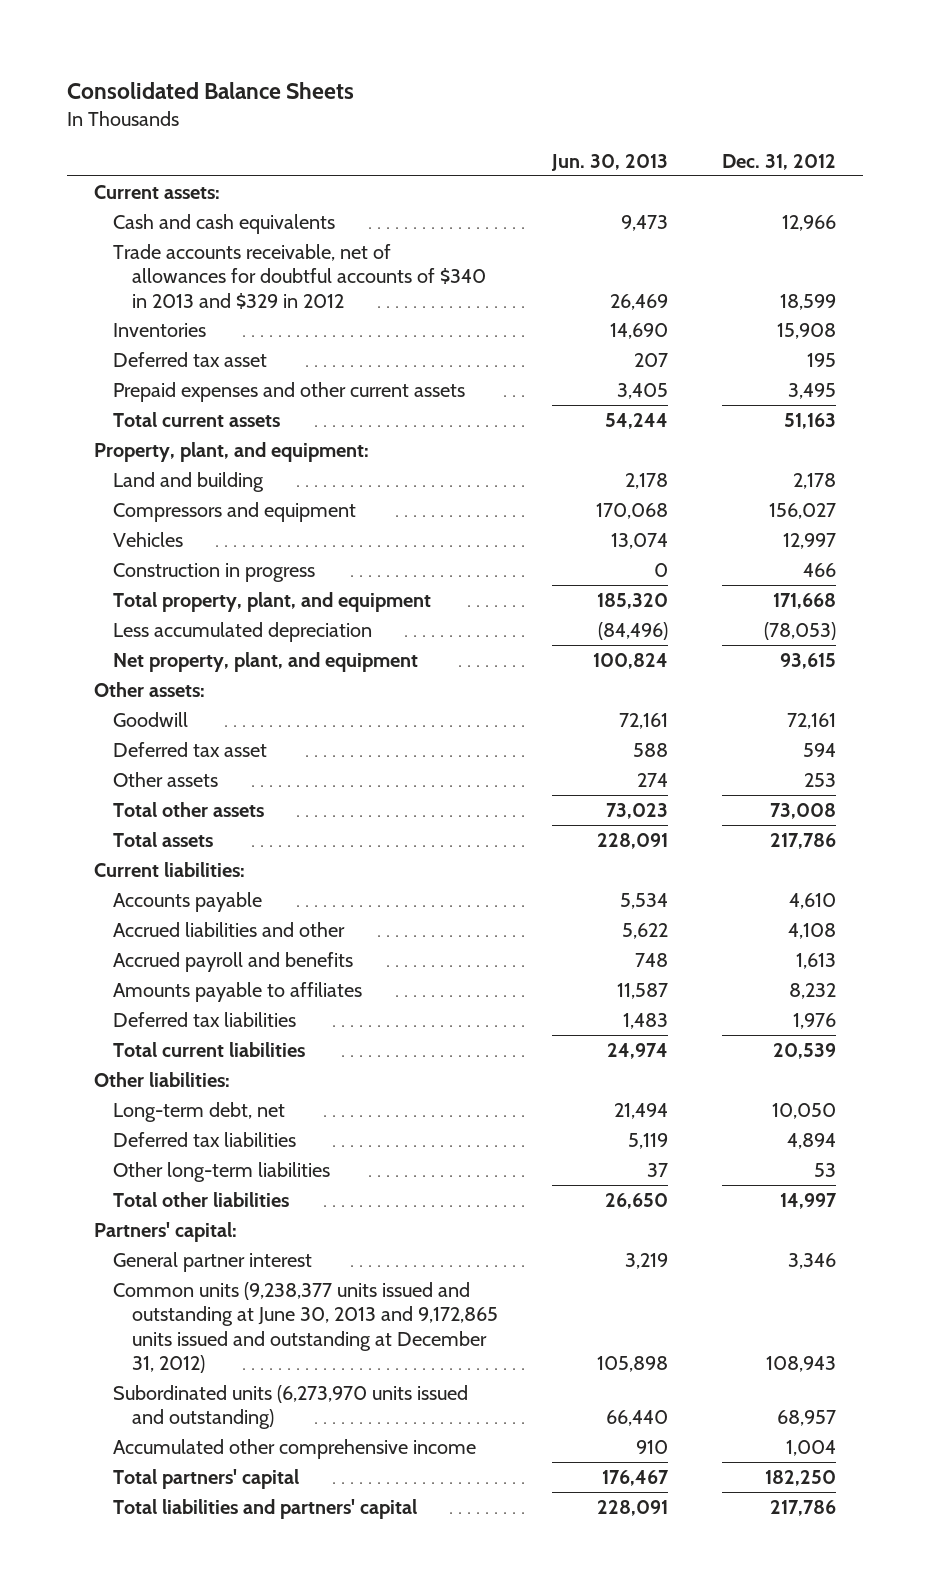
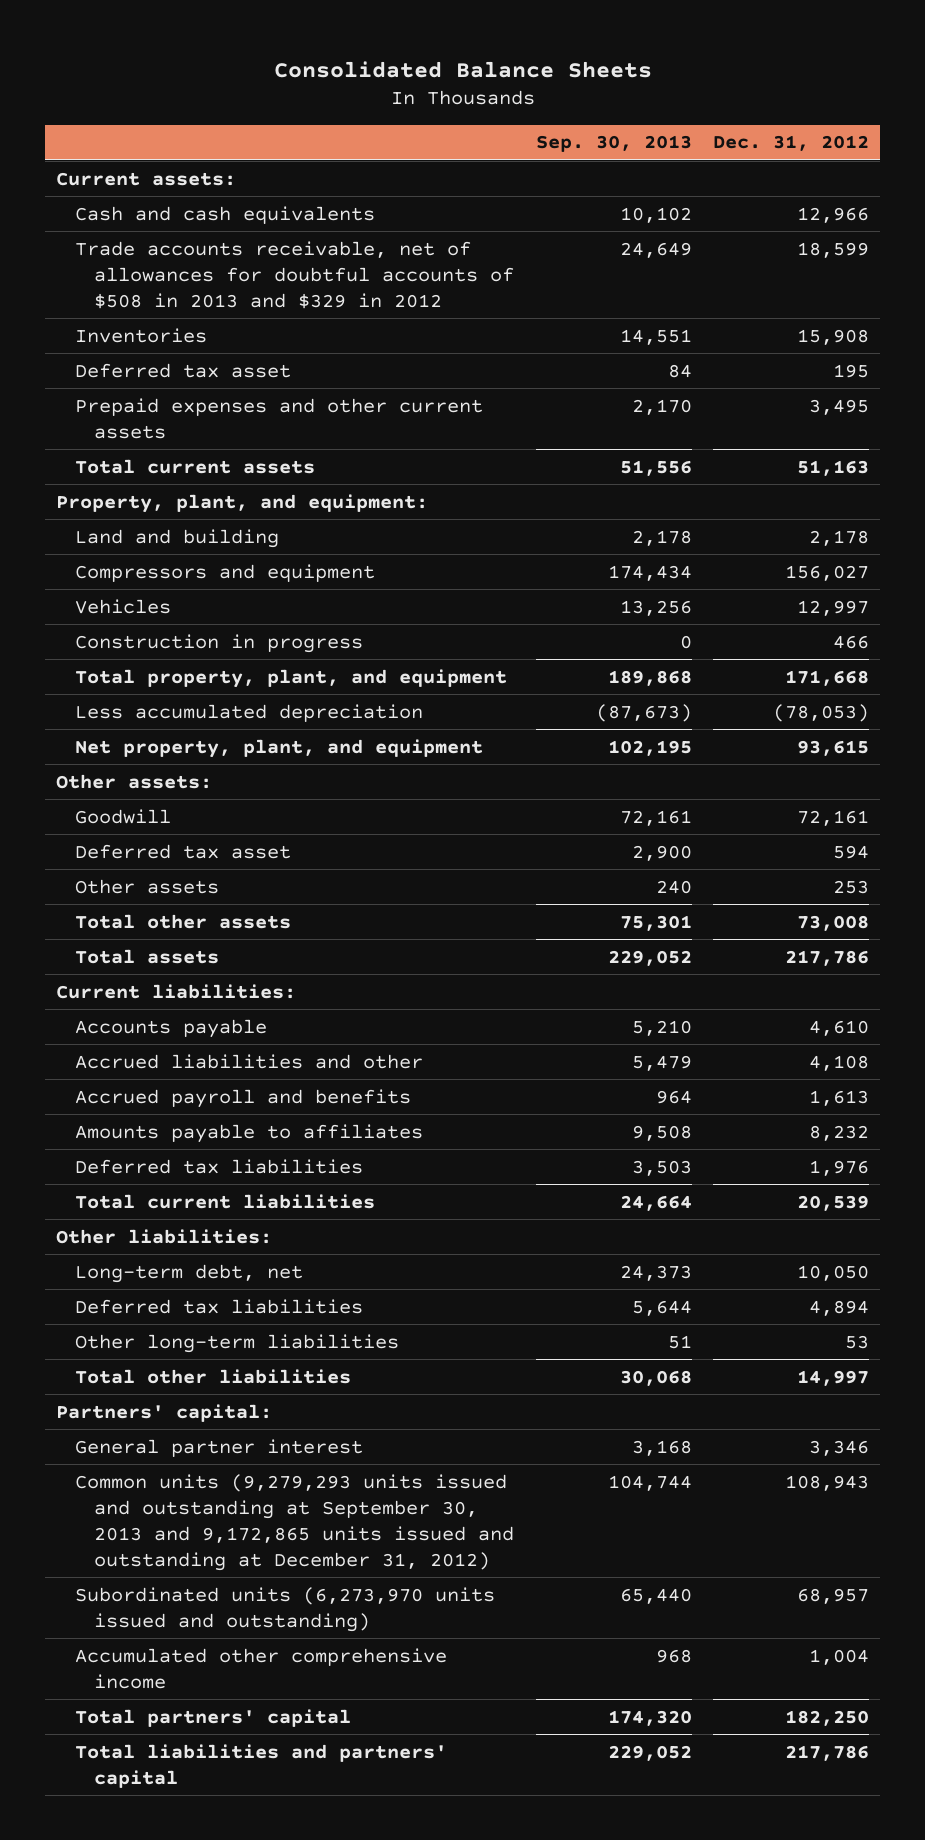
[551,153,669,171] Jun. 30, 2013 -> none
none -> [535,135,692,153] Sep. 30, 2013
[113,243,487,309] Trade accounts receivable, net of allowances for doubtful accounts of $340 in 2013 and $329 in 2012 -> [75,240,515,309] Trade accounts receivable, net of allowances for doubtful accounts of $508 in 2013 and $329 in 2012
[113,1281,499,1373] Common units (9,238,377 units issued and outstanding at June 30, 2013 and 9,172,865 units issued and outstanding at December 31, 2012) -> [75,1473,515,1571] Common units (9,279,293 units issued and outstanding at September 30, 2013 and 9,172,865 units issued and outstanding at December 31, 2012)

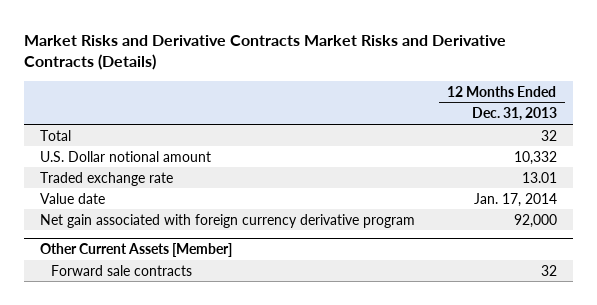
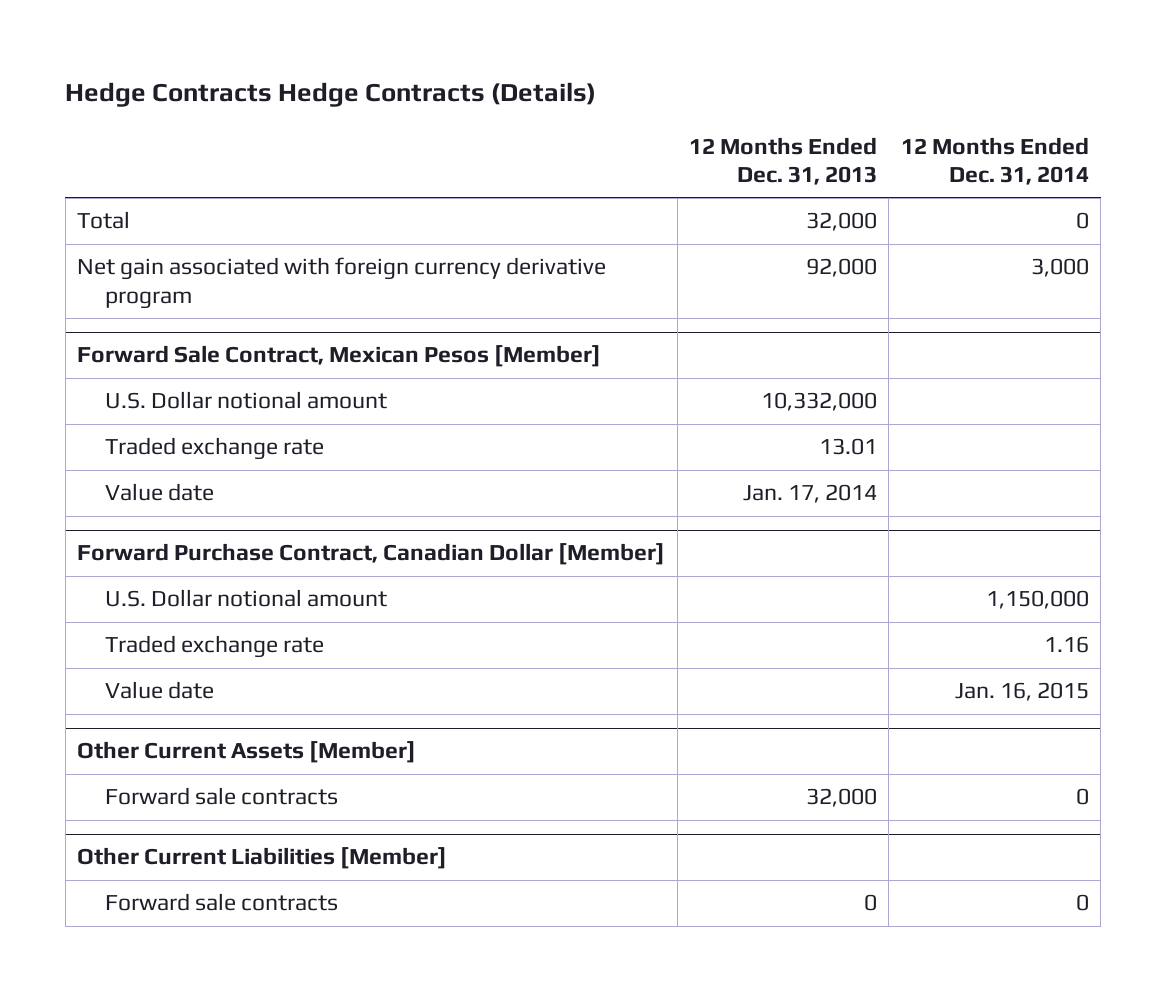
[24,34,507,71] Market Risks and Derivative Contracts Market Risks and Derivative Contracts (Details) -> [65,81,597,107] Hedge Contracts Hedge Contracts (Details)
none -> [900,136,1089,186] 12 Months Ended Dec. 31, 2014
[540,129,557,141] 32 -> [806,212,878,232] 32,000
[40,213,416,228] Net gain associated with foreign currency derivative program -> [77,257,607,309] Net gain associated with foreign currency derivative program
none -> [77,345,602,368] Forward Sale Contract, Mexican Pesos [Member]
[513,150,557,165] 10,332 -> [761,392,878,412] 10,332,000
none -> [77,543,666,566] Forward Purchase Contract, Canadian Dollar [Member]
none -> [104,589,387,608] U.S. Dollar notional amount
none -> [104,635,324,659] Traded exchange rate
none -> [104,681,214,700] Value date
[540,264,557,276] 32 -> [806,788,878,808] 32,000
none -> [77,847,448,870] Other Current Liabilities [Member]
none -> [104,893,338,912] Forward sale contracts

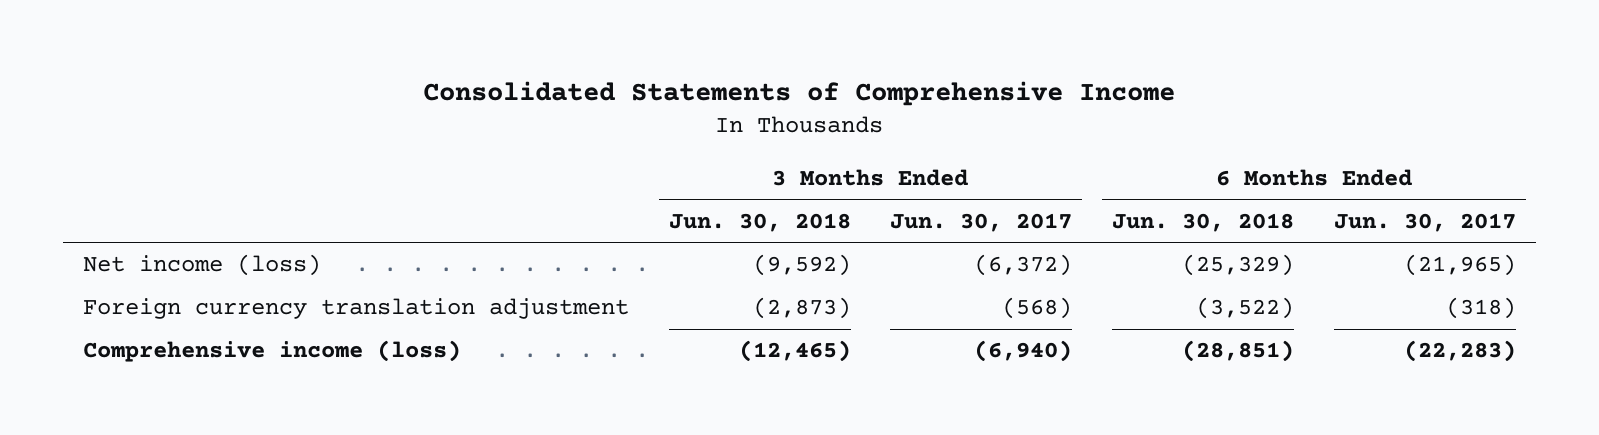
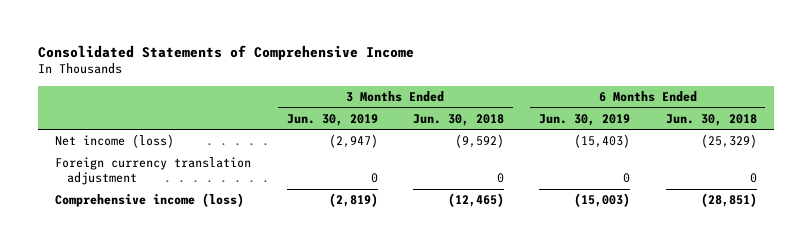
[890,212,1073,232] Jun. 30, 2017 -> none
[1333,212,1516,232] Jun. 30, 2017 -> none
none -> [286,113,378,126] Jun. 30, 2019
none -> [539,113,631,126] Jun. 30, 2019
[752,297,851,320] (2,873) -> [496,173,504,184] 0
[1196,297,1295,320] (3,522) -> [749,173,757,184] 0

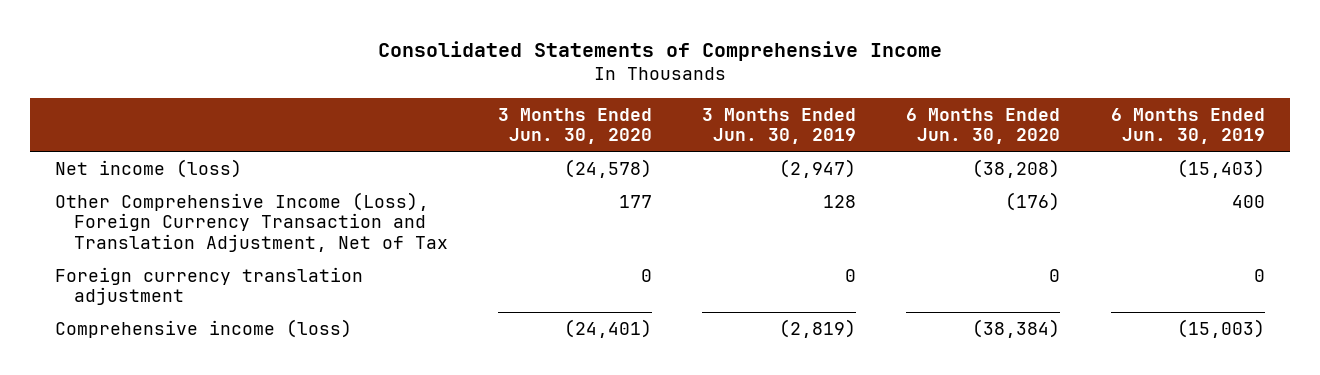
[412,113,504,126] Jun. 30, 2018 -> none
[665,113,757,126] Jun. 30, 2018 -> none
none -> [497,107,652,145] 3 Months Ended Jun. 30, 2020
none -> [906,107,1061,145] 6 Months Ended Jun. 30, 2020
none -> [54,191,448,252] Other Comprehensive Income (Loss), Foreign Currency Transaction and Translation Adjustment, Net of Tax

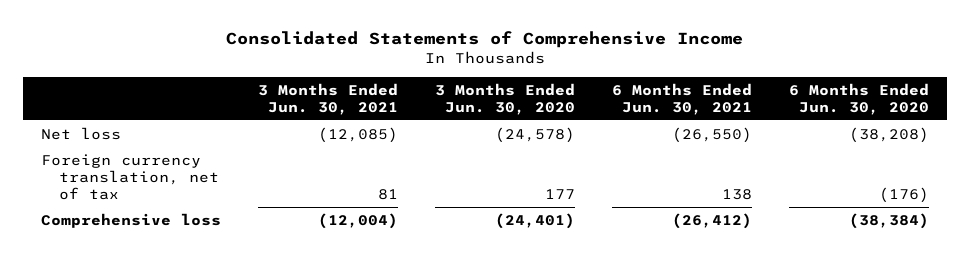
[702,107,857,145] 3 Months Ended Jun. 30, 2019 -> none
[1110,107,1265,145] 6 Months Ended Jun. 30, 2019 -> none
none -> [258,82,399,115] 3 Months Ended Jun. 30, 2021
none -> [611,82,752,115] 6 Months Ended Jun. 30, 2021
[54,266,363,306] Foreign currency translation adjustment -> none
[54,158,242,178] Net income (loss) -> [41,126,122,140] Net loss
[54,191,448,252] Other Comprehensive Income (Loss), Foreign Currency Transaction and Translation Adjustment, Net of Tax -> [41,153,219,200] Foreign currency translation, net of tax
[54,318,352,338] Comprehensive income (loss) -> [41,212,222,228] Comprehensive loss

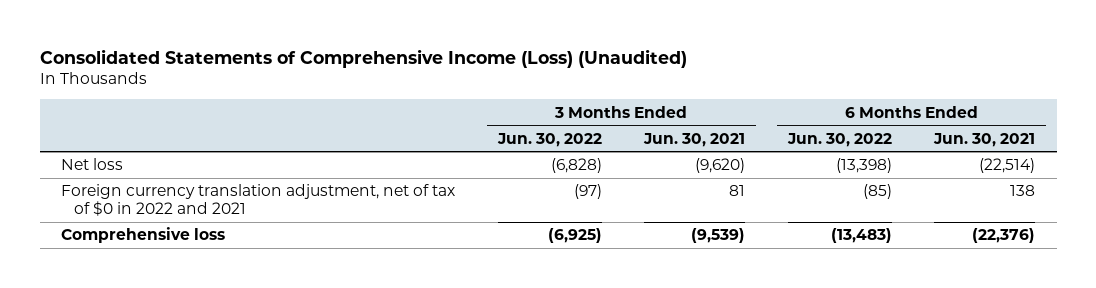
[225,31,743,49] Consolidated Statements of Comprehensive Income -> [39,48,687,68] Consolidated Statements of Comprehensive Income (Loss) (Unaudited)
[434,82,575,115] 3 Months Ended Jun. 30, 2020 -> none
[788,82,929,115] 6 Months Ended Jun. 30, 2020 -> none
none -> [496,132,602,147] Jun. 30, 2022
none -> [786,132,892,147] Jun. 30, 2022
[318,126,399,143] (12,085) -> [695,158,746,174] (9,620)
[671,126,752,143] (26,550) -> [979,158,1036,174] (22,514)
[41,153,219,200] Foreign currency translation, net of tax -> [61,184,456,216] Foreign currency translation adjustment, net of tax of $0 in 2022 and 2021
[318,212,399,229] (12,004) -> [691,228,746,244] (9,539)
[671,212,752,229] (26,412) -> [972,228,1036,244] (22,376)

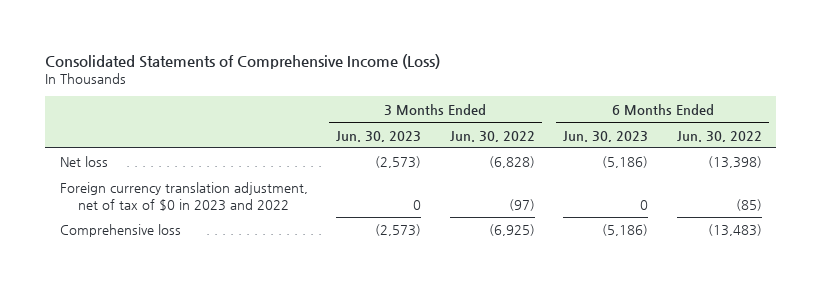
[39,48,687,68] Consolidated Statements of Comprehensive Income (Loss) (Unaudited) -> [45,53,441,69] Consolidated Statements of Comprehensive Income (Loss)
[643,132,746,147] Jun. 30, 2021 -> none
[933,132,1036,147] Jun. 30, 2021 -> none
none -> [336,130,422,142] Jun. 30, 2023
none -> [563,130,649,142] Jun. 30, 2023
[61,184,456,216] Foreign currency translation adjustment, net of tax of $0 in 2022 and 2021 -> [59,182,308,211] Foreign currency translation adjustment, net of tax of $0 in 2023 and 2022

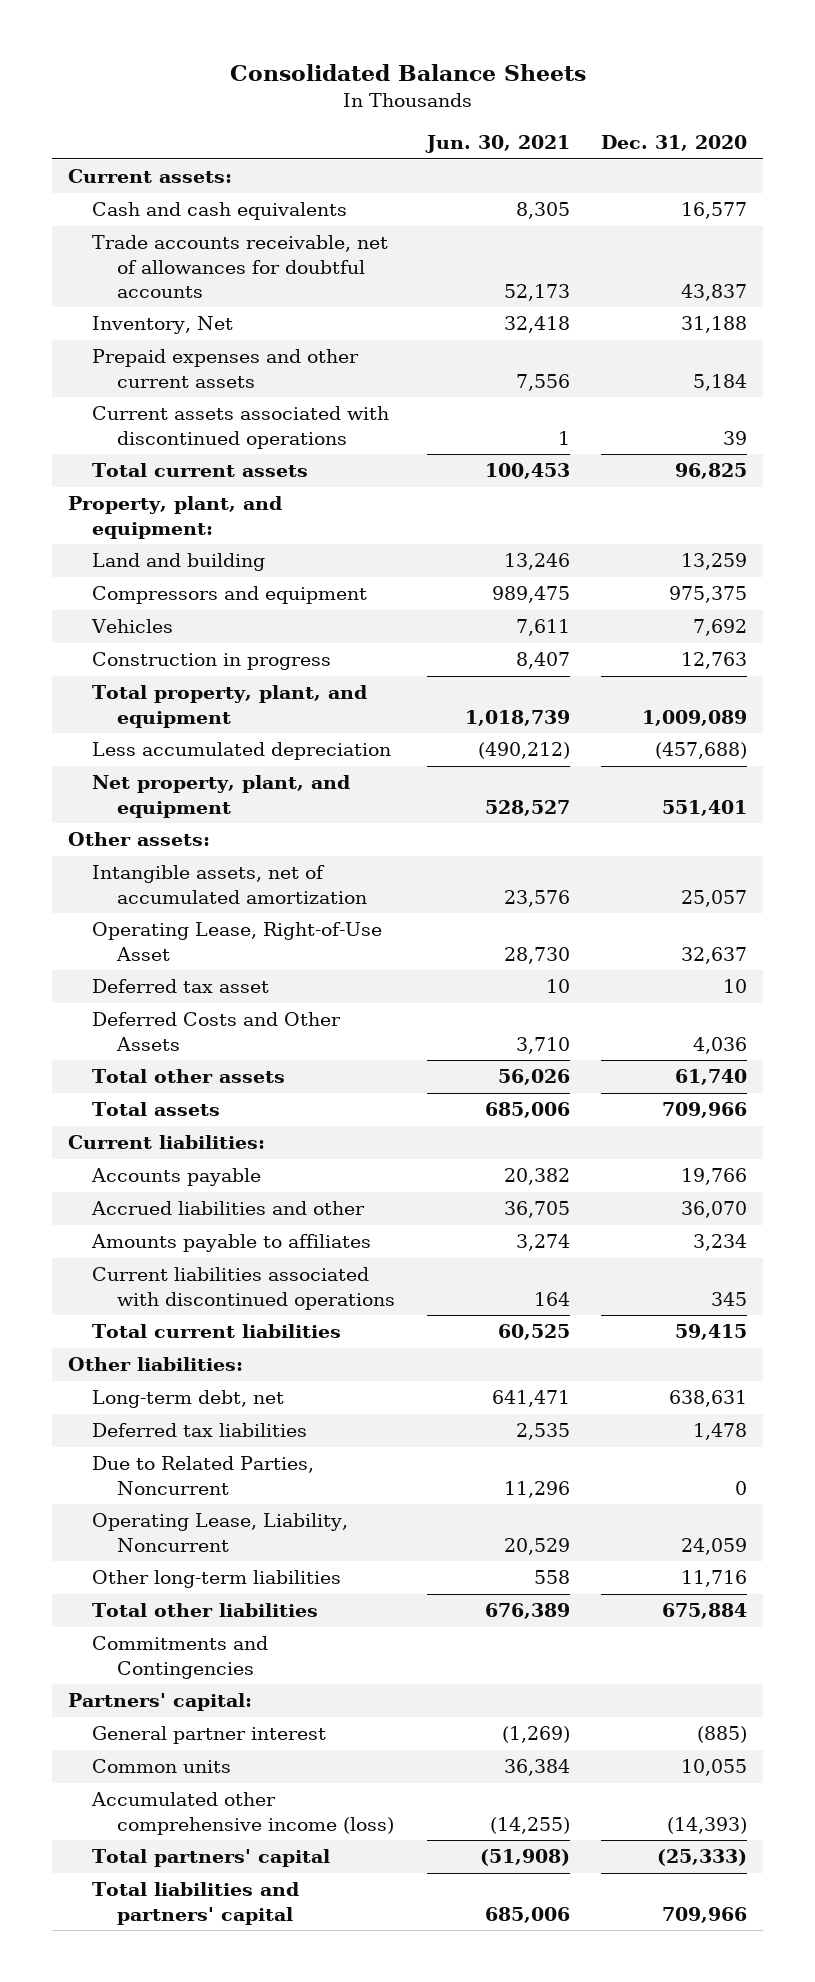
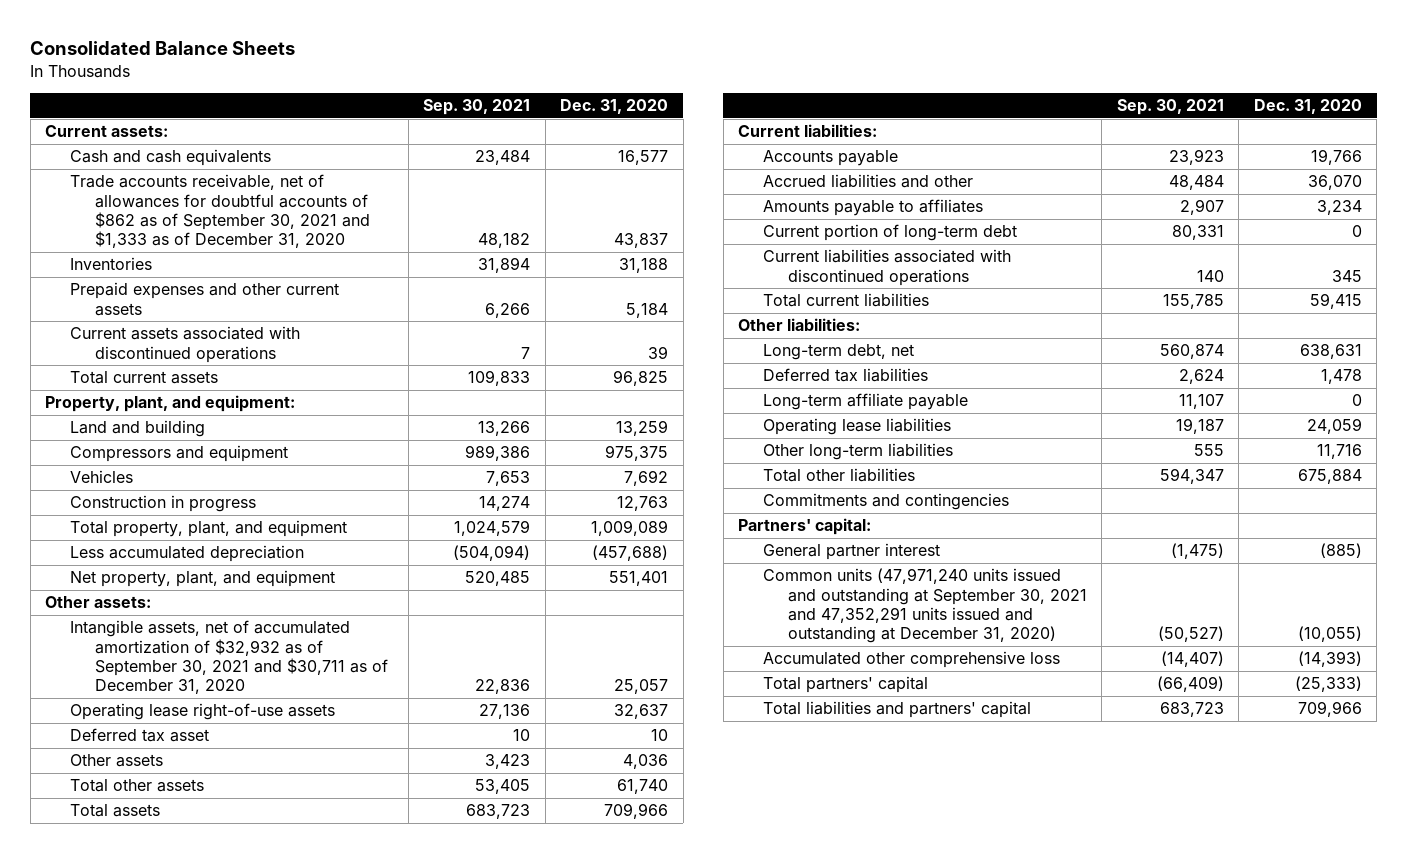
[424,135,570,154] Jun. 30, 2021 -> none
none -> [423,99,531,116] Sep. 30, 2021
[92,235,389,298] Trade accounts receivable, net of allowances for doubtful accounts -> [69,174,370,249] Trade accounts receivable, net of allowances for doubtful accounts of $862 as of September 30, 2021 and $1,333 as of December 31, 2020
[92,316,234,335] Inventory, Net -> [69,257,152,271] Inventories
[92,865,367,904] Intangible assets, net of accumulated amortization -> [69,620,388,695] Intangible assets, net of accumulated amortization of $32,932 as of September 30, 2021 and $30,711 as of December 31, 2020
[92,922,383,961] Operating Lease, Right-of-Use Asset -> [69,703,335,721] Operating lease right-of-use assets
[92,1012,342,1051] Deferred Costs and Other Assets -> [69,754,163,768] Other assets
none -> [763,224,1018,242] Current portion of long-term debt
[92,1456,315,1495] Due to Related Parties, Noncurrent -> [763,393,969,411] Long-term affiliate payable
[92,1513,349,1552] Operating Lease, Liability, Noncurrent -> [763,418,952,436] Operating lease liabilities
[92,1636,269,1679] Commitments and Contingencies -> [763,493,1010,511] Commitments and contingencies
[92,1759,232,1774] Common units -> none
none -> [763,568,1087,644] Common units (47,971,240 units issued and outstanding at September 30, 2021 and 47,352,291 units issued and outstanding at December 31, 2020)
[91,1792,394,1835] Accumulated other comprehensive income (loss) -> [763,651,1061,669] Accumulated other comprehensive loss

